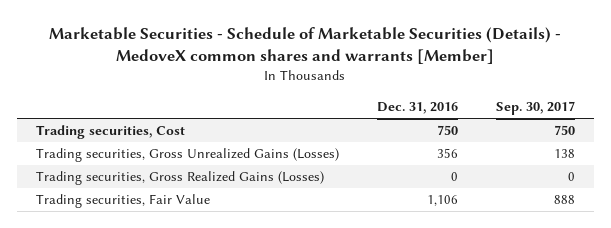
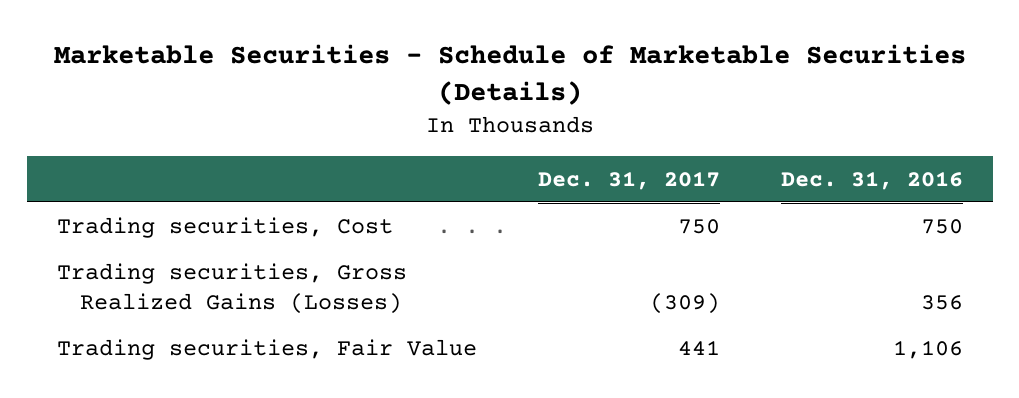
[49,27,562,65] Marketable Securities - Schedule of Marketable Securities (Details) - MedoveX common shares and warrants [Member] -> [53,44,966,106] Marketable Securities - Schedule of Marketable Securities (Details)
[495,100,575,115] Sep. 30, 2017 -> none
none -> [537,170,720,190] Dec. 31, 2017
[35,148,339,163] Trading securities, Gross Unrealized Gains (Losses) -> none
[450,172,458,182] 0 -> [920,294,963,310] 356

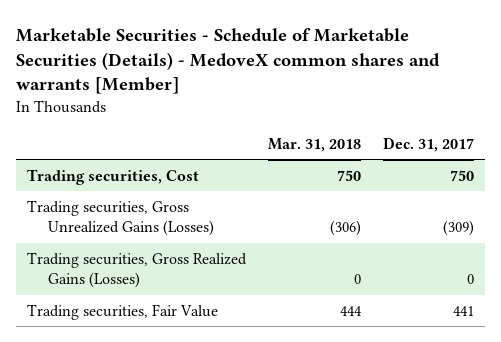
[53,44,966,106] Marketable Securities - Schedule of Marketable Securities (Details) -> [16,27,441,95] Marketable Securities - Schedule of Marketable Securities (Details) - MedoveX common shares and warrants [Member]
[780,170,963,190] Dec. 31, 2016 -> none
none -> [268,137,362,152] Mar. 31, 2018
none -> [27,199,214,237] Trading securities, Gross Unrealized Gains (Losses)
[649,292,720,314] (309) -> [466,274,474,285] 0

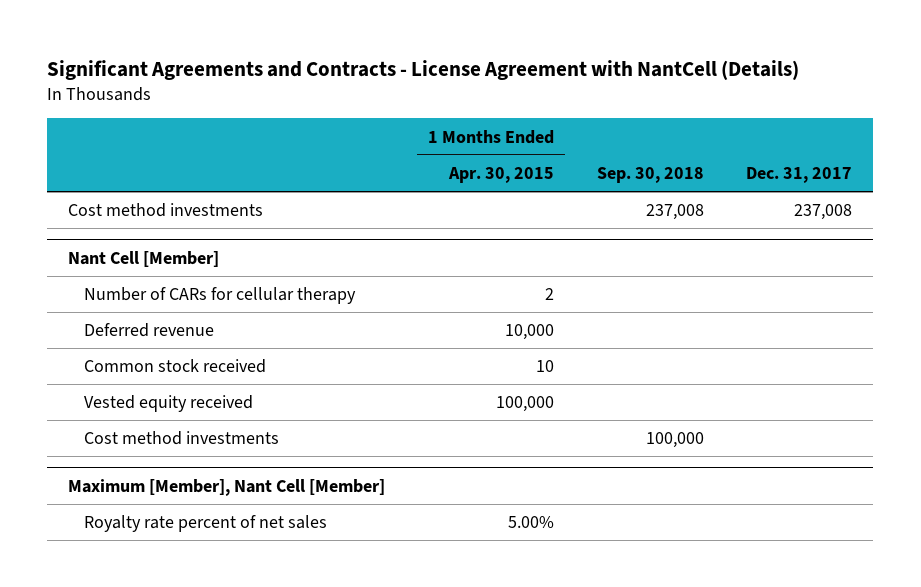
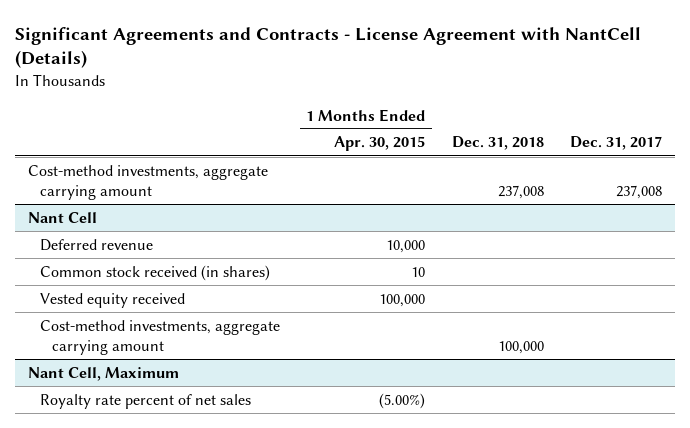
[596,167,704,184] Sep. 30, 2018 -> none
none -> [451,136,544,151] Dec. 31, 2018
[84,287,357,305] Number of CARs for cellular therapy -> none
[68,203,264,218] Cost method investments -> [28,164,269,201] Cost-method investments, aggregate carrying amount
[68,250,220,267] Nant Cell [Member] -> [28,211,98,223] Nant Cell
[84,359,267,374] Common stock received -> [40,264,271,281] Common stock received (in shares)
[84,431,280,446] Cost method investments -> [40,319,281,356] Cost-method investments, aggregate carrying amount
[68,478,386,496] Maximum [Member], Nant Cell [Member] -> [28,366,180,381] Nant Cell, Maximum
[507,516,554,529] 5.00% -> [379,392,426,409] (5.00%)

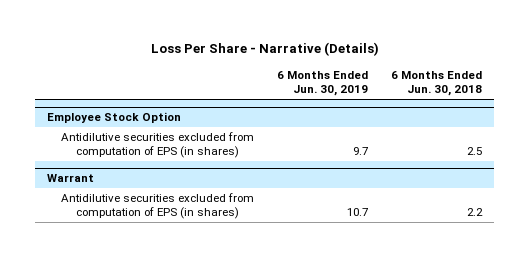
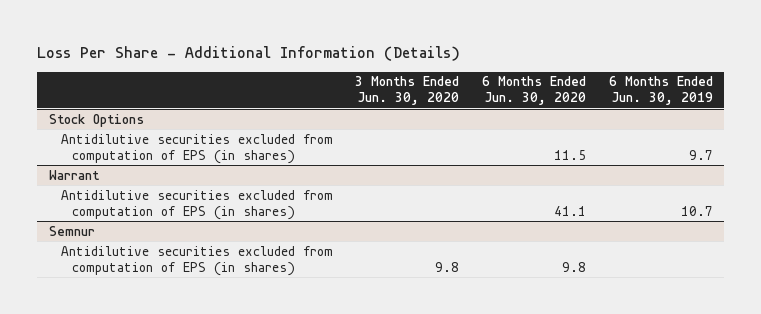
[150,42,379,57] Loss Per Share - Narrative (Details) -> [37,46,461,62] Loss Per Share - Additional Information (Details)
[391,70,483,97] 6 Months Ended Jun. 30, 2018 -> none
none -> [355,76,460,106] 3 Months Ended Jun. 30, 2020
none -> [482,76,587,106] 6 Months Ended Jun. 30, 2020
[46,112,181,124] Employee Stock Option -> [48,113,144,127] Stock Options
none -> [48,225,95,236] Semnur
none -> [60,245,333,276] Antidilutive securities excluded from computation of EPS (in shares)

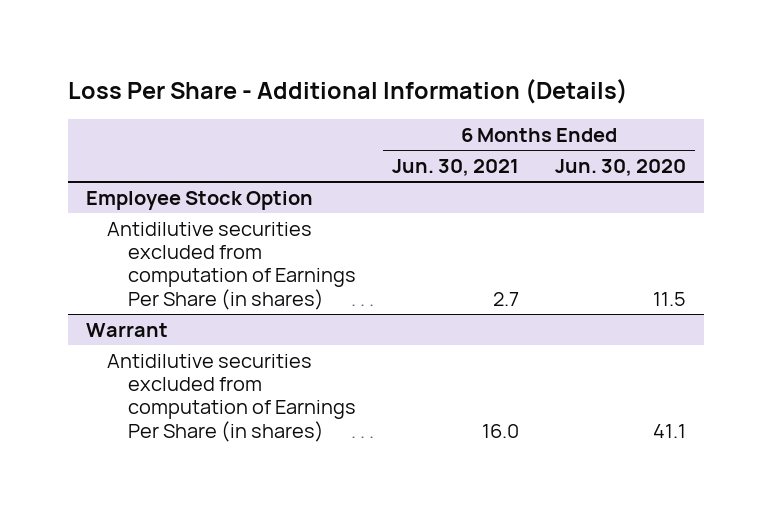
[355,76,460,106] 3 Months Ended Jun. 30, 2020 -> none
[608,76,713,106] 6 Months Ended Jun. 30, 2019 -> none
none -> [392,159,520,177] Jun. 30, 2021
[48,113,144,127] Stock Options -> [85,190,313,210] Employee Stock Option
[60,133,333,164] Antidilutive securities excluded from computation of EPS (in shares) -> [107,221,357,310] Antidilutive securities excluded from computation of Earnings Per Share (in shares)
[48,225,95,236] Semnur -> none
[60,245,333,276] Antidilutive securities excluded from computation of EPS (in shares) -> none
[60,189,333,220] Antidilutive securities excluded from computation of EPS (in shares) -> [107,353,357,442] Antidilutive securities excluded from computation of Earnings Per Share (in shares)

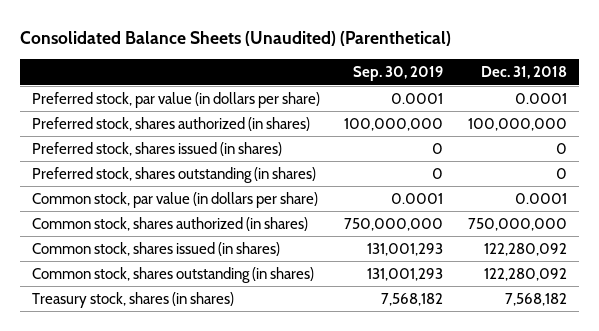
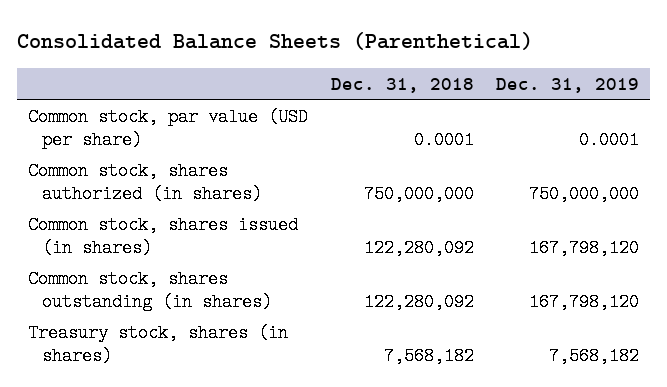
[20,30,452,46] Consolidated Balance Sheets (Unaudited) (Parenthetical) -> [17,32,534,51] Consolidated Balance Sheets (Parenthetical)
[353,66,444,82] Sep. 30, 2019 -> none
none -> [495,77,639,93] Dec. 31, 2019
[32,92,321,109] Preferred stock, par value (in dollars per share) -> none
[32,117,311,132] Preferred stock, shares authorized (in shares) -> none
[32,142,283,157] Preferred stock, shares issued (in shares) -> none
[32,167,317,184] Preferred stock, shares outstanding (in shares) -> none
[32,192,319,209] Common stock, par value (in dollars per share) -> [28,107,309,149] Common stock, par value (USD per share)

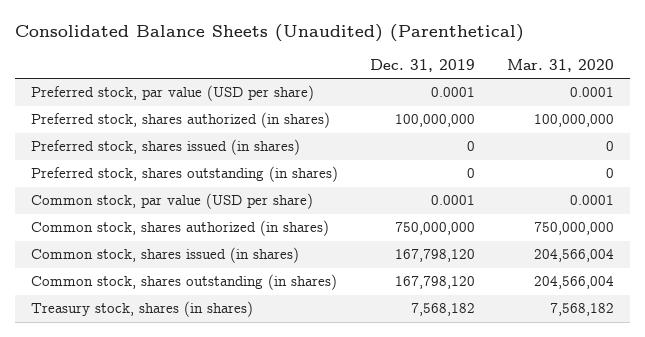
[17,32,534,51] Consolidated Balance Sheets (Parenthetical) -> [14,24,524,43] Consolidated Balance Sheets (Unaudited) (Parenthetical)
[330,77,474,93] Dec. 31, 2018 -> none
none -> [507,58,615,72] Mar. 31, 2020
none -> [30,85,314,102] Preferred stock, par value (USD per share)
none -> [30,112,330,129] Preferred stock, shares authorized (in shares)
none -> [30,139,300,156] Preferred stock, shares issued (in shares)
none -> [30,166,338,183] Preferred stock, shares outstanding (in shares)

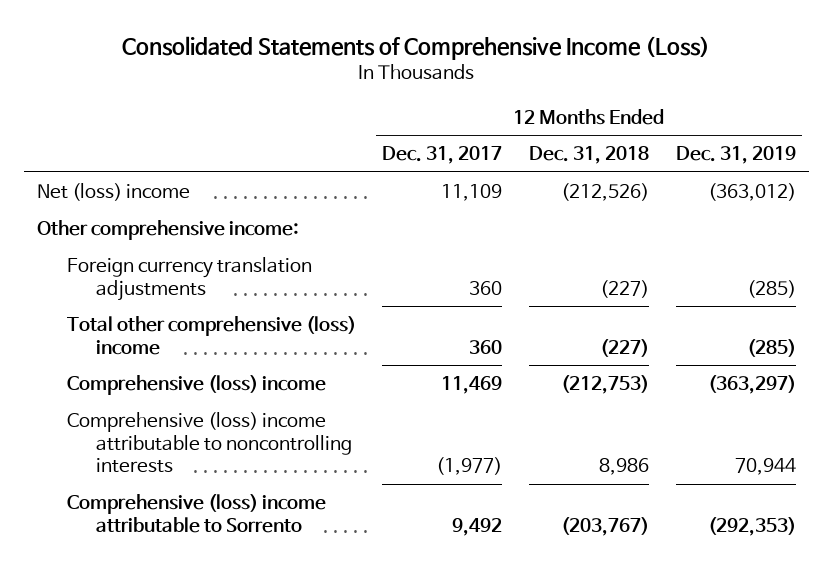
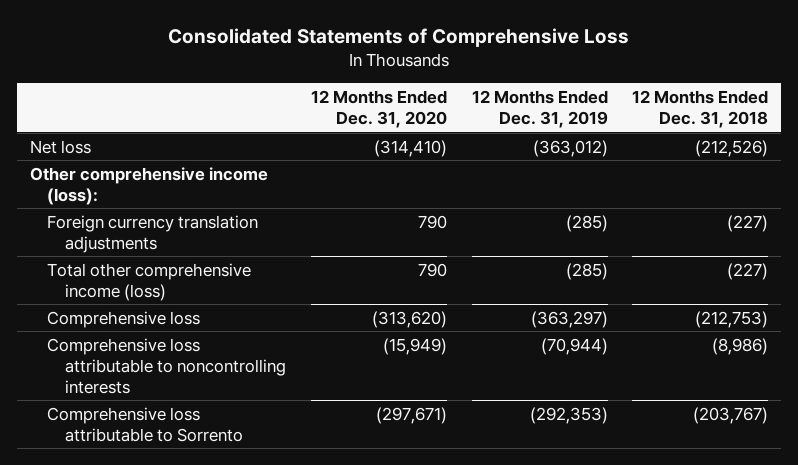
[122,35,711,60] Consolidated Statements of Comprehensive Income (Loss) -> [168,28,630,48] Consolidated Statements of Comprehensive Loss
[382,146,503,165] Dec. 31, 2017 -> none
none -> [310,89,447,129] 12 Months Ended Dec. 31, 2020
[37,183,191,202] Net (loss) income -> [29,139,91,154] Net loss
[37,220,300,241] Other comprehensive income: -> [29,166,268,205] Other comprehensive income (loss):
[66,316,356,355] Total other comprehensive (loss) income -> [47,262,252,301] Total other comprehensive income (loss)
[66,375,326,396] Comprehensive (loss) income -> [47,310,201,328] Comprehensive loss
[66,412,353,474] Comprehensive (loss) income attributable to noncontrolling interests -> [47,337,286,394] Comprehensive loss attributable to noncontrolling interests
[599,458,650,476] 8,986 -> [712,337,769,355] (8,986)
[734,458,796,476] 70,944 -> [540,337,608,355] (70,944)
[66,494,326,533] Comprehensive (loss) income attributable to Sorrento -> [47,406,243,442] Comprehensive loss attributable to Sorrento

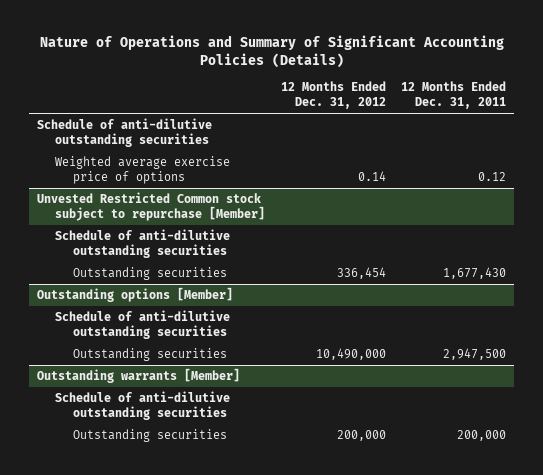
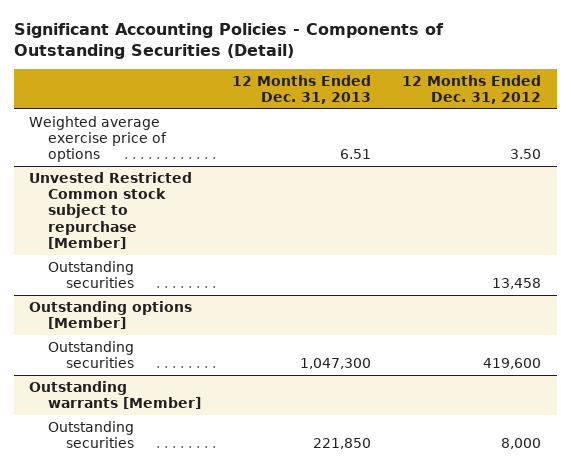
[39,35,504,68] Nature of Operations and Summary of Significant Accounting Policies (Details) -> [13,22,444,59] Significant Accounting Policies - Components of Outstanding Securities (Detail)
[401,81,507,109] 12 Months Ended Dec. 31, 2011 -> none
none -> [232,74,372,105] 12 Months Ended Dec. 31, 2013
[37,118,213,147] Schedule of anti-dilutive outstanding securities -> none
[357,170,386,181] 0.14 -> [510,149,542,160] 3.50
[55,229,231,258] Schedule of anti-dilutive outstanding securities -> none
[336,267,386,280] 336,454 -> [492,278,542,290] 13,458
[55,310,231,339] Schedule of anti-dilutive outstanding securities -> none
[315,348,386,361] 10,490,000 -> [483,358,542,370] 419,600
[55,391,231,420] Schedule of anti-dilutive outstanding securities -> none
[336,430,386,442] 200,000 -> [501,438,542,450] 8,000

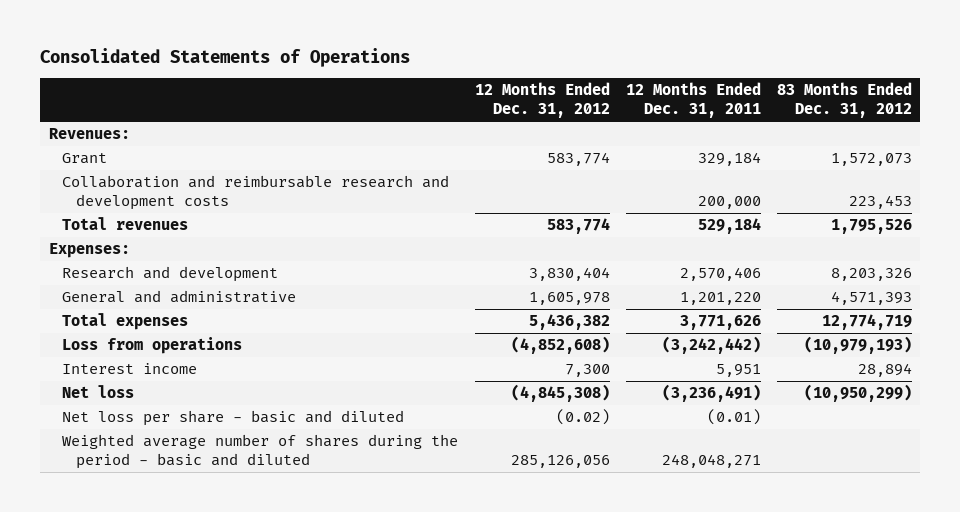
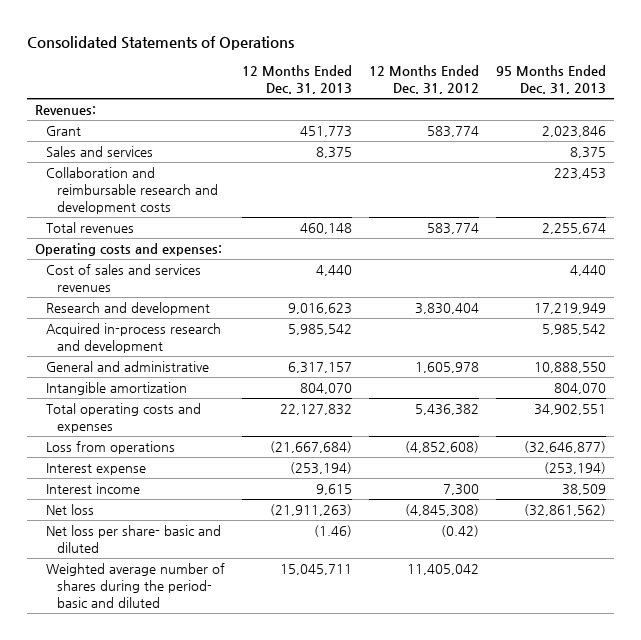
[625,82,761,119] 12 Months Ended Dec. 31, 2011 -> none
[776,82,912,119] 83 Months Ended Dec. 31, 2012 -> none
none -> [241,65,352,95] 12 Months Ended Dec. 31, 2013
none -> [495,65,606,95] 95 Months Ended Dec. 31, 2013
none -> [46,145,154,157] Sales and services
[48,243,130,259] Expenses: -> none
none -> [35,242,223,256] Operating costs and expenses:
none -> [46,263,202,292] Cost of sales and services revenues
none -> [46,322,222,353] Acquired in-process research and development
none -> [46,381,188,395] Intangible amortization
[62,313,189,331] Total expenses -> [46,402,202,433] Total operating costs and expenses
none -> [46,462,147,475] Interest expense
[62,410,405,427] Net loss per share - basic and diluted -> [46,524,222,553] Net loss per share- basic and diluted
[555,409,610,426] (0.02) -> [440,524,479,537] (0.42)
[62,434,459,469] Weighted average number of shares during the period - basic and diluted -> [46,562,226,608] Weighted average number of shares during the period- basic and diluted
[510,454,610,468] 285,126,056 -> [406,563,479,575] 11,405,042

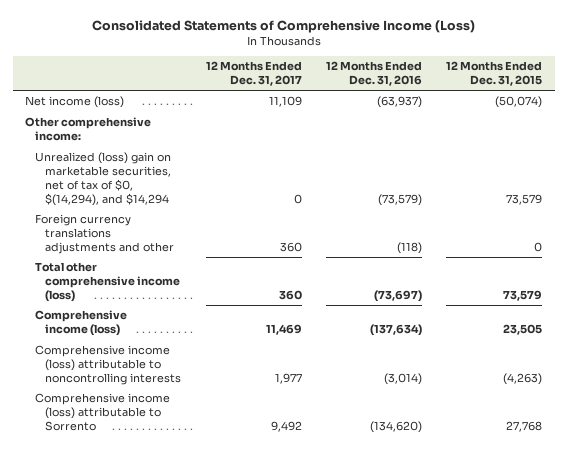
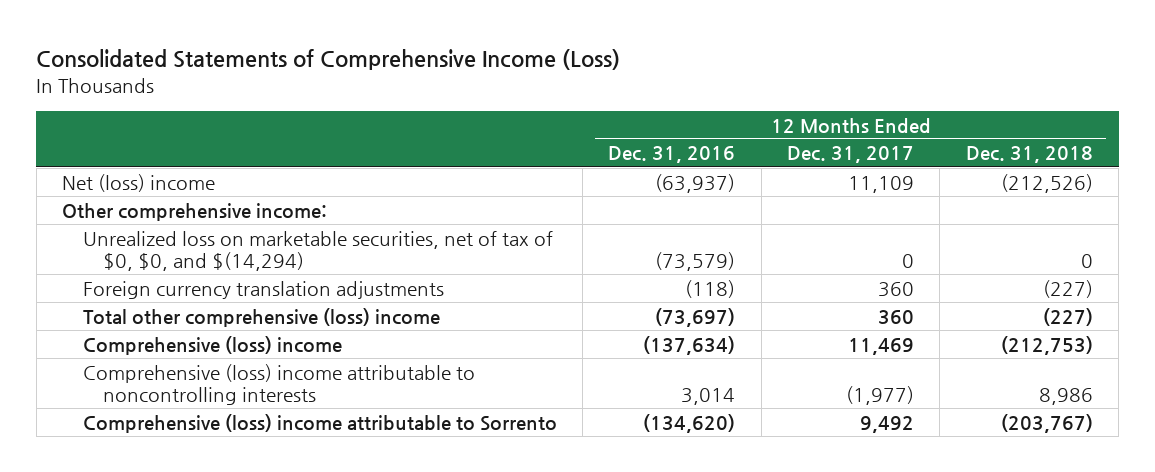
[446,61,543,86] 12 Months Ended Dec. 31, 2015 -> none
none -> [965,146,1093,164] Dec. 31, 2018
[25,96,125,109] Net income (loss) -> [62,173,216,192] Net (loss) income
[35,152,172,206] Unrealized (loss) gain on marketable securities, net of tax of $0, $(14,294), and $14,294 -> [82,230,553,271] Unrealized loss on marketable securities, net of tax of $0, $0, and $(14,294)
[35,214,175,254] Foreign currency translations adjustments and other -> [82,280,444,299] Foreign currency translation adjustments
[35,262,181,302] Total other comprehensive income (loss) -> [82,307,440,327] Total other comprehensive (loss) income
[35,310,128,337] Comprehensive income (loss) -> [82,335,342,355] Comprehensive (loss) income
[35,345,182,385] Comprehensive income (loss) attributable to noncontrolling interests -> [82,363,475,405] Comprehensive (loss) income attributable to noncontrolling interests
[274,372,302,384] 1,977 -> [846,385,915,405] (1,977)
[384,372,423,385] (3,014) -> [681,387,736,405] 3,014
[35,393,171,431] Comprehensive income (loss) attributable to Sorrento -> [82,413,557,433] Comprehensive (loss) income attributable to Sorrento

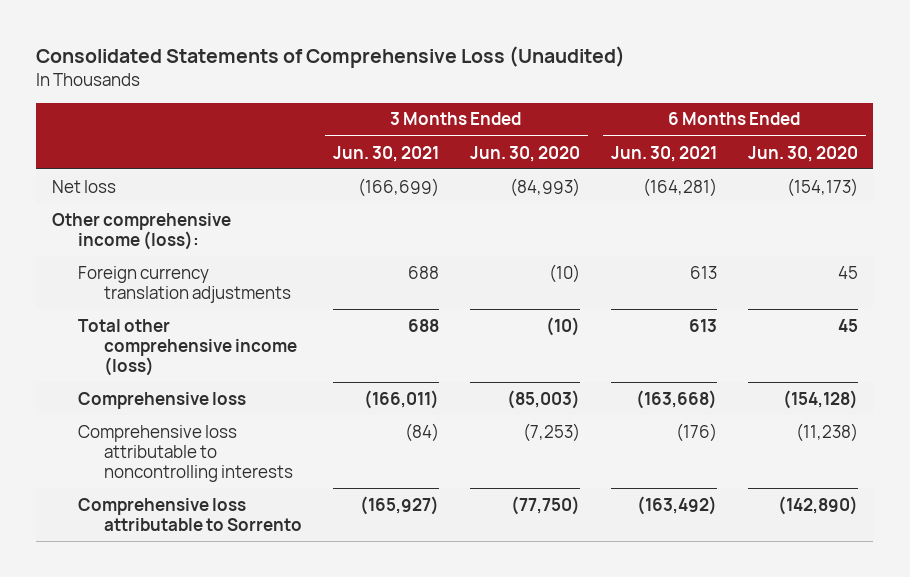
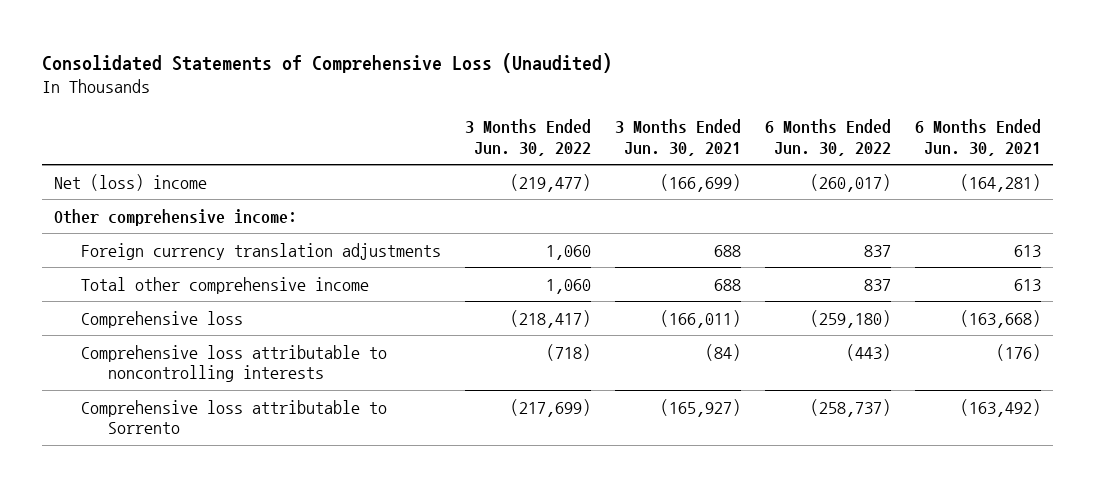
[469,145,580,162] Jun. 30, 2020 -> none
[747,145,858,162] Jun. 30, 2020 -> none
none -> [464,119,591,156] 3 Months Ended Jun. 30, 2022
none -> [764,119,891,156] 6 Months Ended Jun. 30, 2022
[51,179,116,193] Net loss -> [53,173,207,191] Net (loss) income
[51,212,231,250] Other comprehensive income (loss): -> [53,208,297,226] Other comprehensive income:
[77,318,297,376] Total other comprehensive income (loss) -> [80,276,369,294] Total other comprehensive income

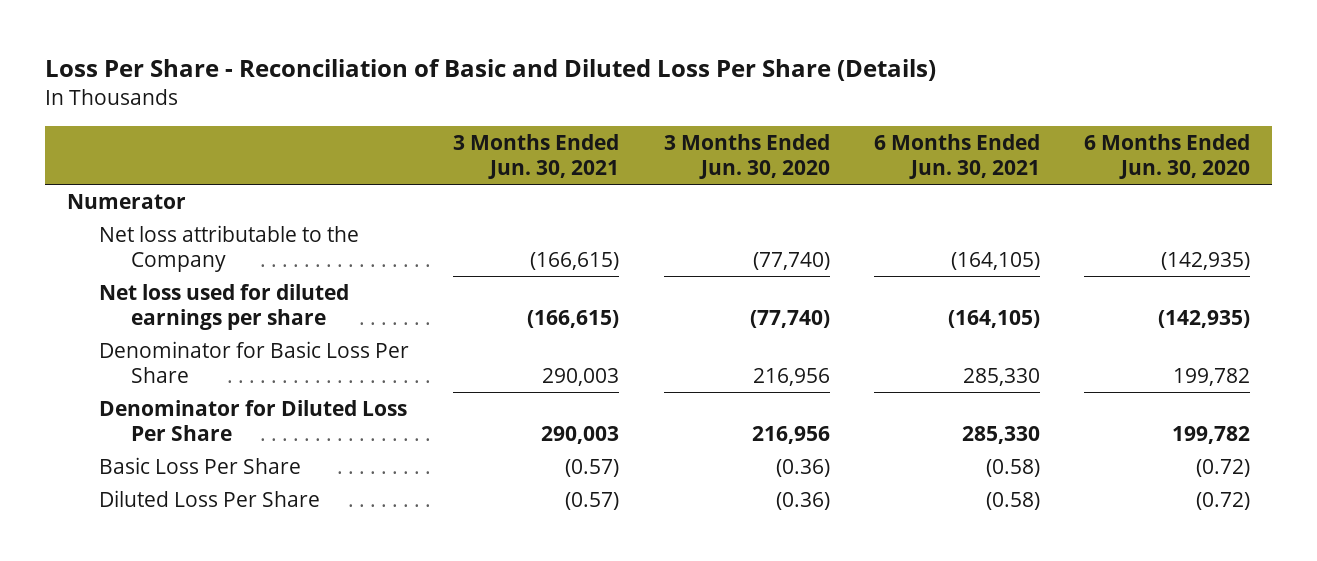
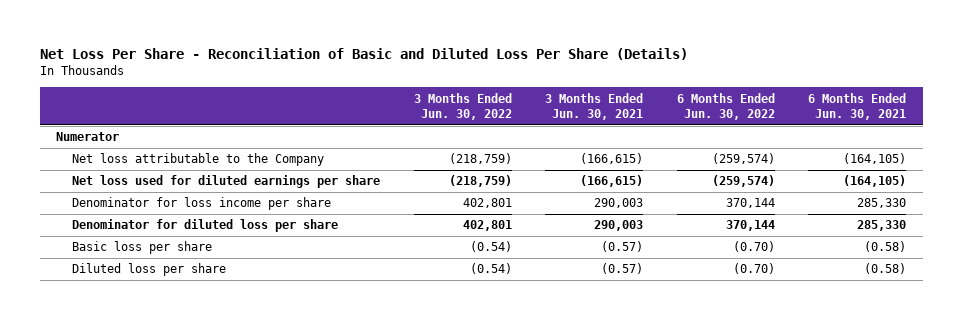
[44,58,936,81] Loss Per Share - Reconciliation of Basic and Diluted Loss Per Share (Details) -> [39,47,688,60] Net Loss Per Share - Reconciliation of Basic and Diluted Loss Per Share (Details)
[663,133,830,180] 3 Months Ended Jun. 30, 2020 -> none
[1084,133,1251,180] 6 Months Ended Jun. 30, 2020 -> none
none -> [413,92,512,121] 3 Months Ended Jun. 30, 2022
none -> [676,92,775,121] 6 Months Ended Jun. 30, 2022
[98,340,409,384] Denominator for Basic Loss Per Share -> [72,197,332,211] Denominator for loss income per share
[98,399,407,442] Denominator for Diluted Loss Per Share -> [72,219,339,233] Denominator for diluted loss per share
[98,456,301,474] Basic Loss Per Share -> [72,241,213,255] Basic loss per share
[98,489,320,507] Diluted Loss Per Share -> [72,263,227,277] Diluted loss per share

